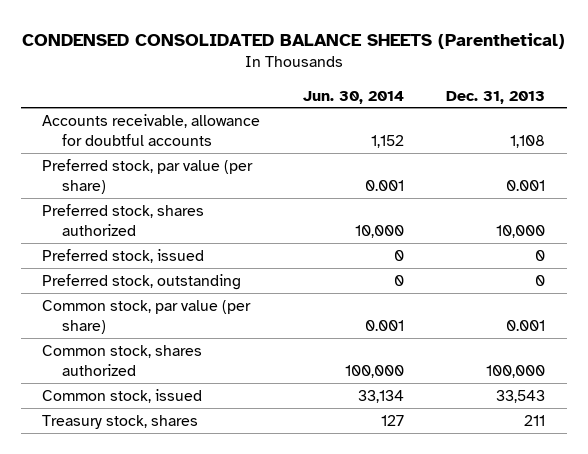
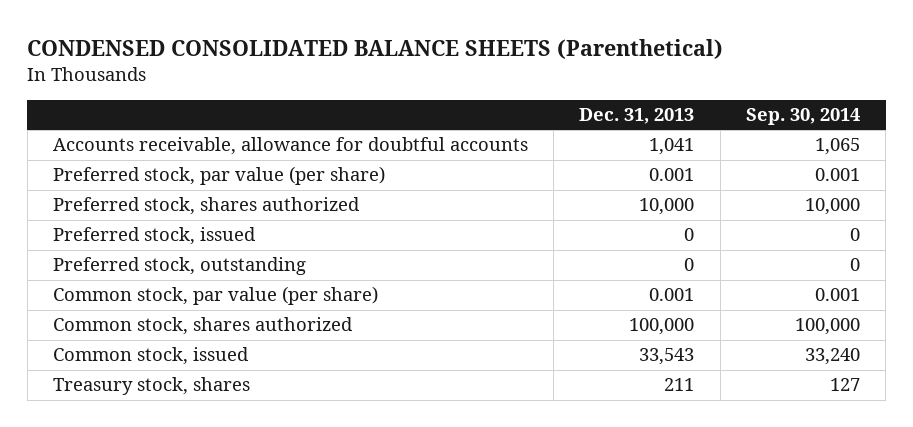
[302,90,404,104] Jun. 30, 2014 -> none
none -> [745,108,860,126] Sep. 30, 2014
[510,135,546,149] 1,108 -> [649,138,695,156] 1,041

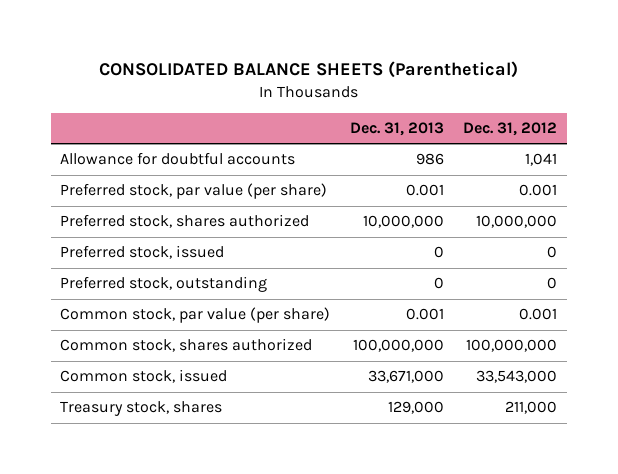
[27,38,724,59] CONDENSED CONSOLIDATED BALANCE SHEETS (Parenthetical) -> [98,61,518,79] CONSOLIDATED BALANCE SHEETS (Parenthetical)
[745,108,860,126] Sep. 30, 2014 -> none
none -> [463,121,558,136] Dec. 31, 2012
[52,137,528,156] Accounts receivable, allowance for doubtful accounts -> [60,152,296,166] Allowance for doubtful accounts
[649,138,695,156] 1,041 -> [415,153,444,166] 986
[639,198,695,216] 10,000 -> [362,215,444,229] 10,000,000
[629,318,695,336] 100,000 -> [352,339,444,353] 100,000,000
[639,348,695,366] 33,543 -> [367,370,444,384] 33,671,000
[664,378,695,392] 211 -> [387,401,444,415] 129,000

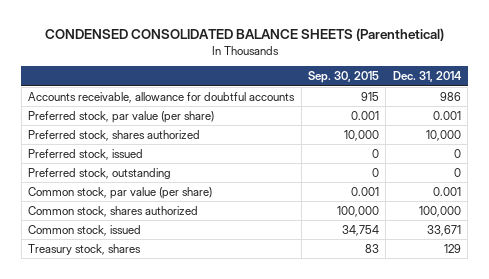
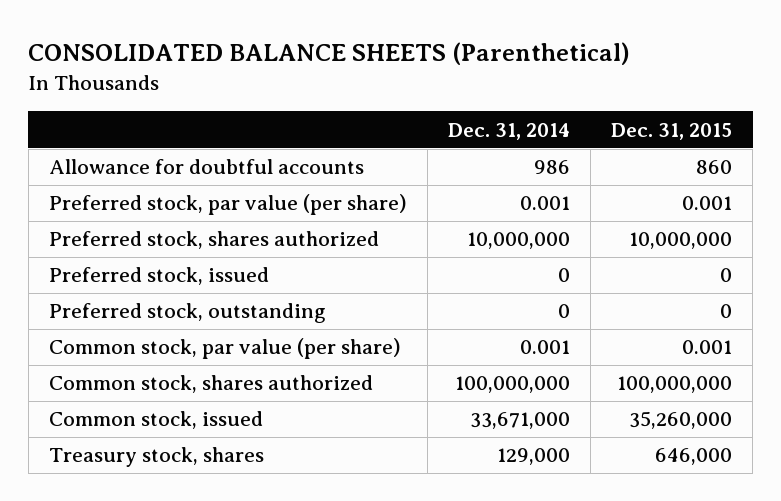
[44,28,444,42] CONDENSED CONSOLIDATED BALANCE SHEETS (Parenthetical) -> [28,42,631,66] CONSOLIDATED BALANCE SHEETS (Parenthetical)
[308,71,380,84] Sep. 30, 2015 -> none
none -> [611,122,733,140] Dec. 31, 2015
[28,91,296,103] Accounts receivable, allowance for doubtful accounts -> [48,159,364,175] Allowance for doubtful accounts
[425,129,461,141] 10,000 -> [467,232,571,250] 10,000,000
[418,205,461,217] 100,000 -> [455,376,571,394] 100,000,000
[426,224,461,236] 33,671 -> [470,412,571,430] 33,671,000
[443,243,461,253] 129 -> [497,448,571,466] 129,000

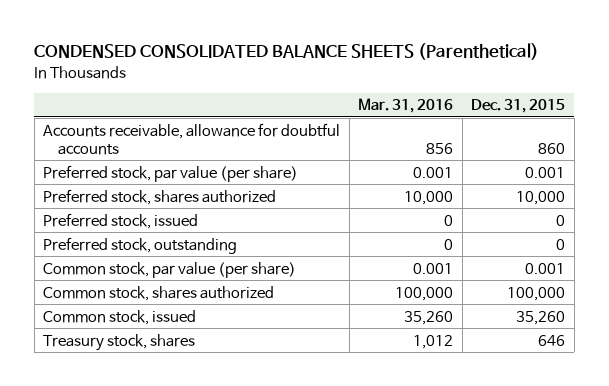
[28,42,631,66] CONSOLIDATED BALANCE SHEETS (Parenthetical) -> [34,43,540,61] CONDENSED CONSOLIDATED BALANCE SHEETS (Parenthetical)
[448,122,571,140] Dec. 31, 2014 -> none
none -> [358,98,454,114] Mar. 31, 2016
[48,159,364,175] Allowance for doubtful accounts -> [43,122,341,155] Accounts receivable, allowance for doubtful accounts
[629,232,733,250] 10,000,000 -> [516,190,566,205] 10,000
[617,376,733,394] 100,000,000 -> [507,286,566,301] 100,000
[629,411,733,430] 35,260,000 -> [516,310,566,325] 35,260
[655,448,733,466] 646,000 -> [538,334,566,346] 646

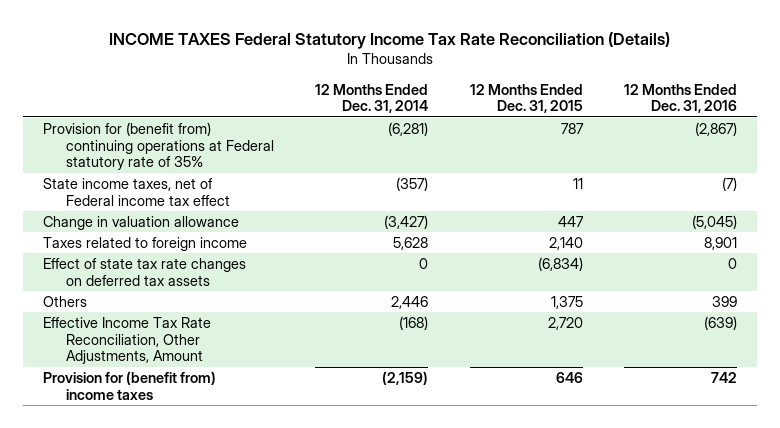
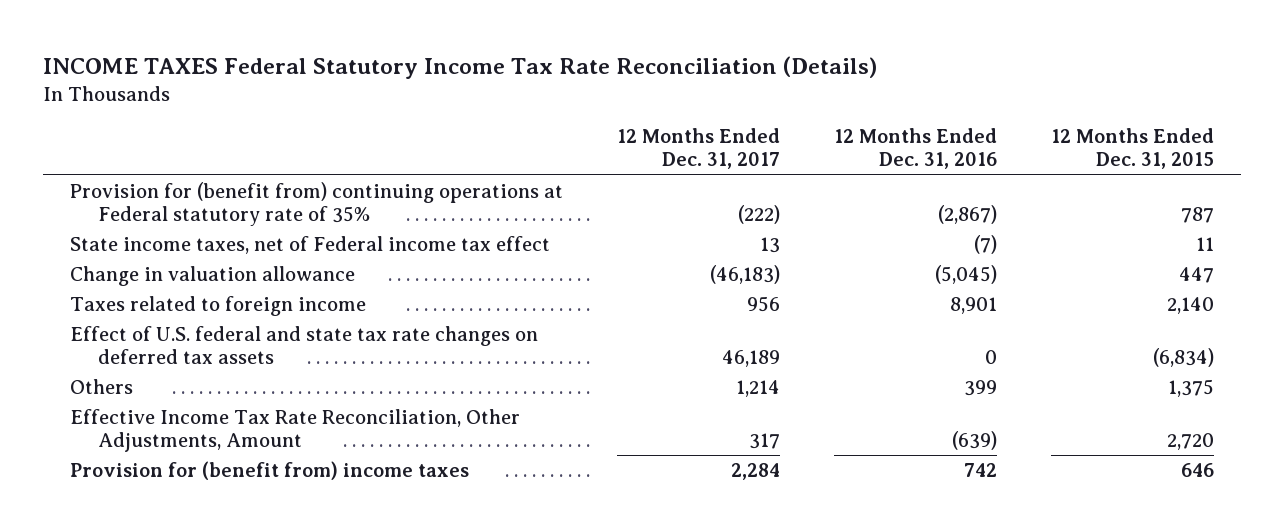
[315,83,429,114] 12 Months Ended Dec. 31, 2014 -> none
none -> [617,128,781,170] 12 Months Ended Dec. 31, 2017
[43,257,247,286] Effect of state tax rate changes on deferred tax assets -> [70,325,539,365] Effect of U.S. federal and state tax rate changes on deferred tax assets

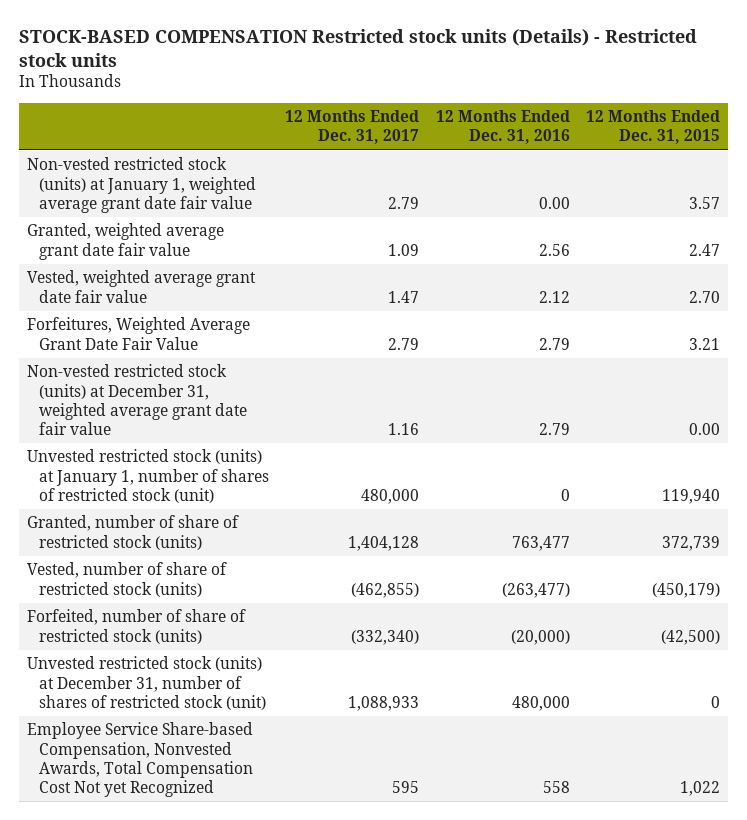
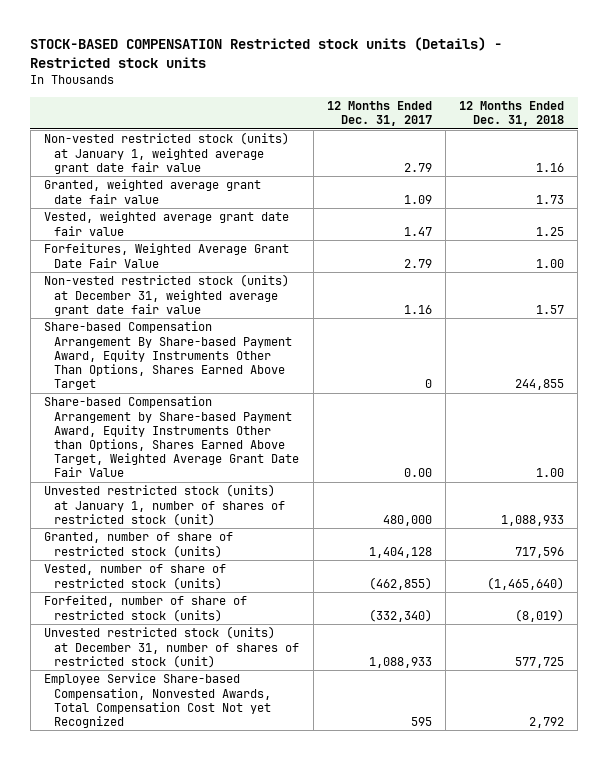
[435,110,570,145] 12 Months Ended Dec. 31, 2016 -> none
[585,110,720,145] 12 Months Ended Dec. 31, 2015 -> none
none -> [458,101,564,127] 12 Months Ended Dec. 31, 2018
none -> [43,321,293,390] Share-based Compensation Arrangement By Share-based Payment Award, Equity Instruments Other Than Options, Shares Earned Above Target
none -> [43,396,300,478] Share-based Compensation Arrangement by Share-based Payment Award, Equity Instruments Other than Options, Shares Earned Above Target, Weighted Average Grant Date Fair Value

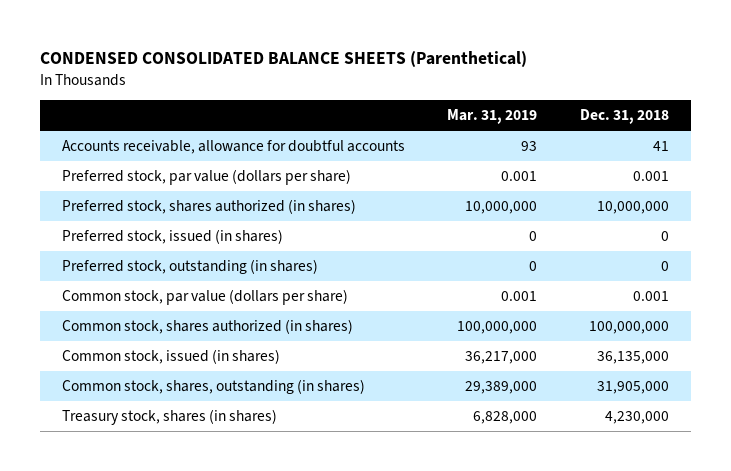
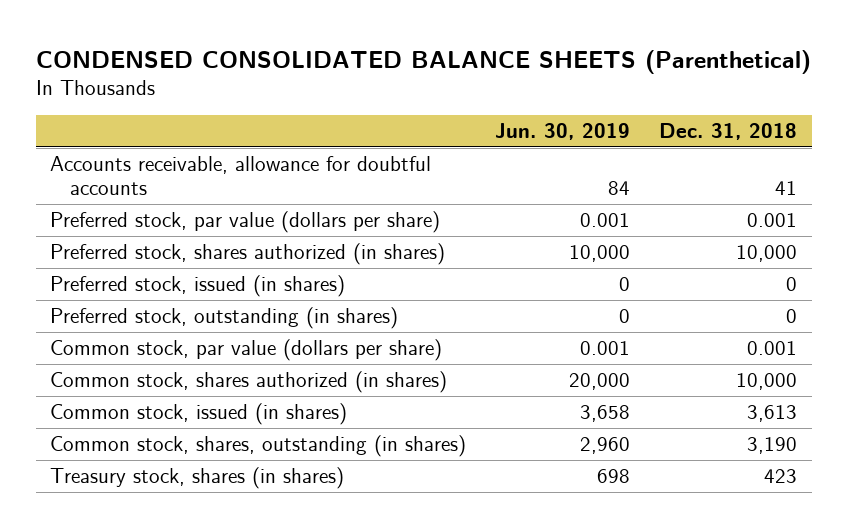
[447,109,538,125] Mar. 31, 2019 -> none
none -> [495,123,631,141] Jun. 30, 2019
[597,201,670,215] 10,000,000 -> [736,244,798,262] 10,000
[589,321,670,335] 100,000,000 -> [736,372,798,390] 10,000
[597,351,670,365] 36,135,000 -> [747,404,798,422] 3,613
[597,381,670,395] 31,905,000 -> [747,436,798,454] 3,190
[605,411,670,425] 4,230,000 -> [764,468,798,483] 423

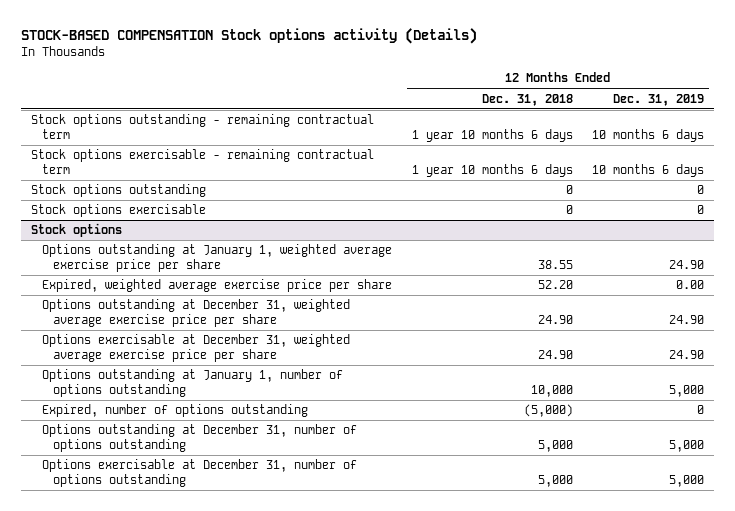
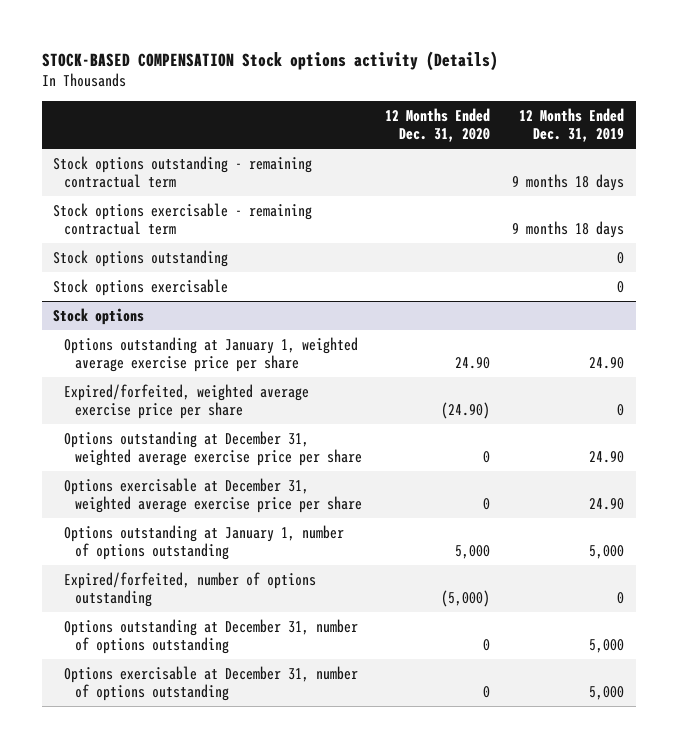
[481,93,573,106] Dec. 31, 2018 -> none
none -> [384,108,490,143] 12 Months Ended Dec. 31, 2020
[592,128,705,142] 10 months 6 days -> [512,173,625,191] 9 months 18 days
[592,163,705,177] 10 months 6 days -> [512,220,625,238] 9 months 18 days
[42,279,393,293] Expired, weighted average exercise price per share -> [64,383,310,419] Expired/forfeited, weighted average exercise price per share
[676,280,705,290] 0.00 -> [617,403,625,416] 0
[42,404,309,418] Expired, number of options outstanding -> [64,571,317,607] Expired/forfeited, number of options outstanding

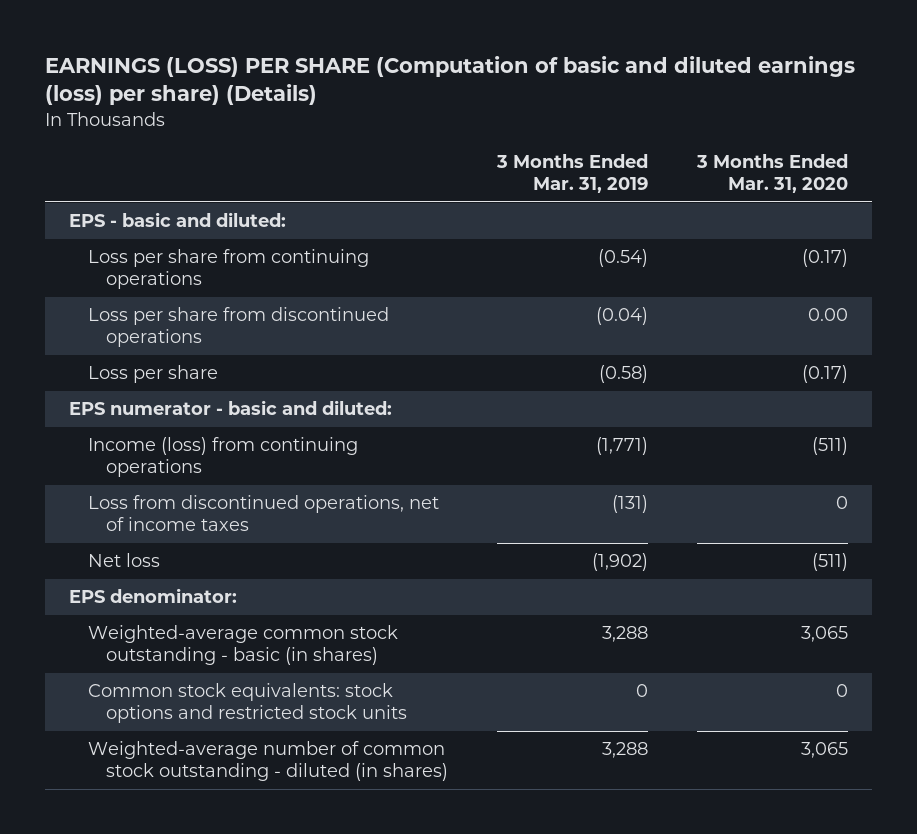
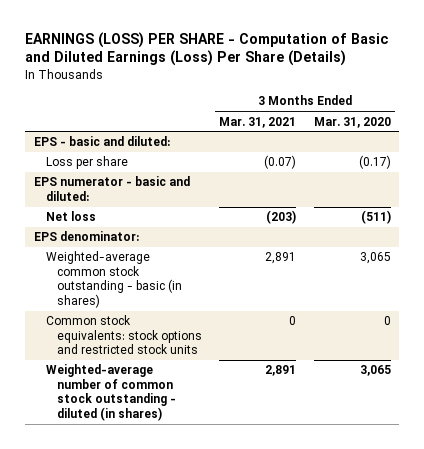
[44,56,855,106] EARNINGS (LOSS) PER SHARE (Computation of basic and diluted earnings (loss) per share) (Details) -> [25,31,389,67] EARNINGS (LOSS) PER SHARE - Computation of Basic and Diluted Earnings (Loss) Per Share (Details)
[495,154,648,194] 3 Months Ended Mar. 31, 2019 -> none
none -> [219,116,297,128] Mar. 31, 2021
[87,249,369,290] Loss per share from continuing operations -> none
[87,307,389,348] Loss per share from discontinued operations -> none
[87,437,358,478] Income (loss) from continuing operations -> none
[87,495,439,532] Loss from discontinued operations, net of income taxes -> none

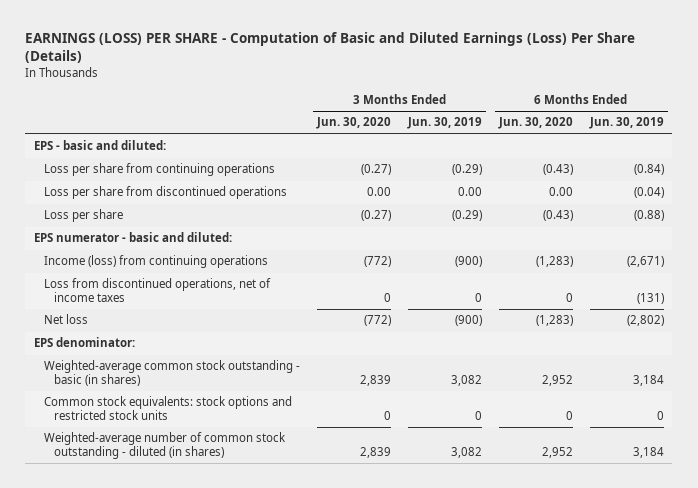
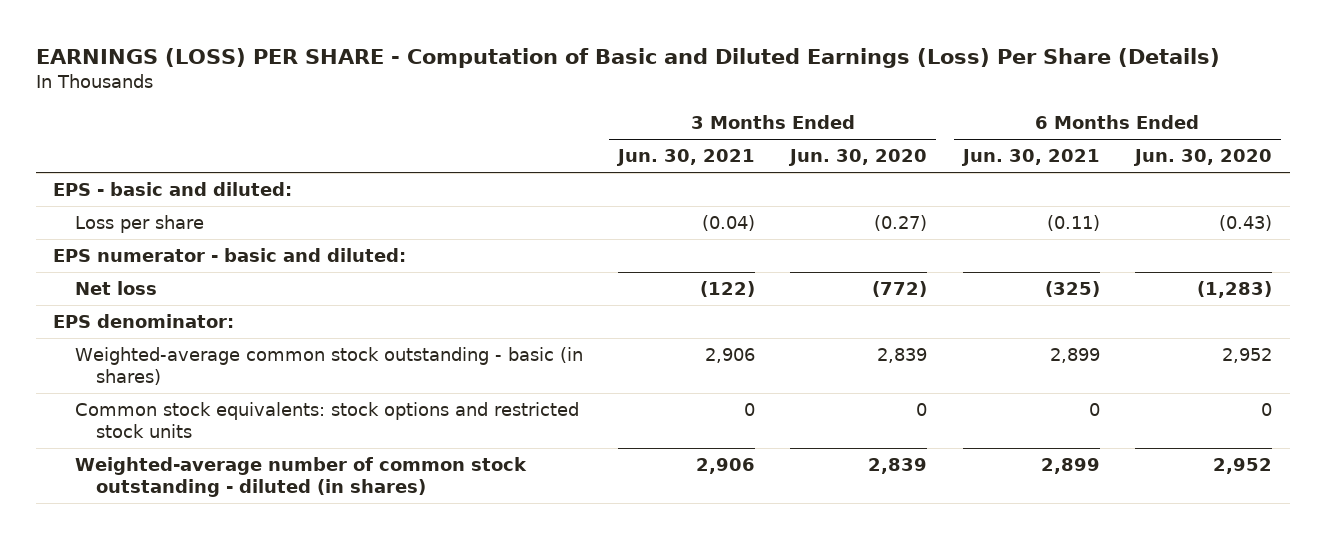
[407,117,483,130] Jun. 30, 2019 -> none
[588,117,664,130] Jun. 30, 2019 -> none
none -> [615,149,755,167] Jun. 30, 2021
none -> [960,149,1100,167] Jun. 30, 2021
[44,163,276,177] Loss per share from continuing operations -> none
[44,186,288,200] Loss per share from discontinued operations -> none
[44,255,269,269] Income (loss) from continuing operations -> none
[44,278,272,303] Loss from discontinued operations, net of income taxes -> none

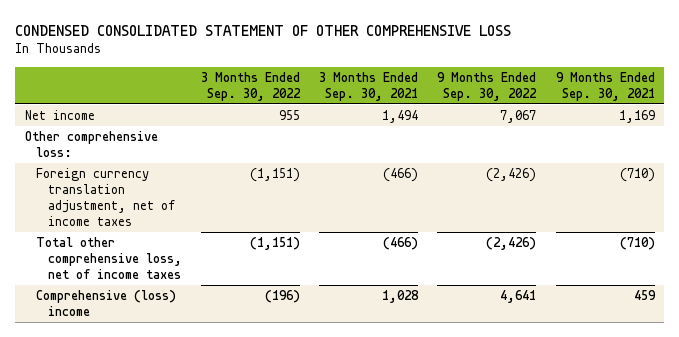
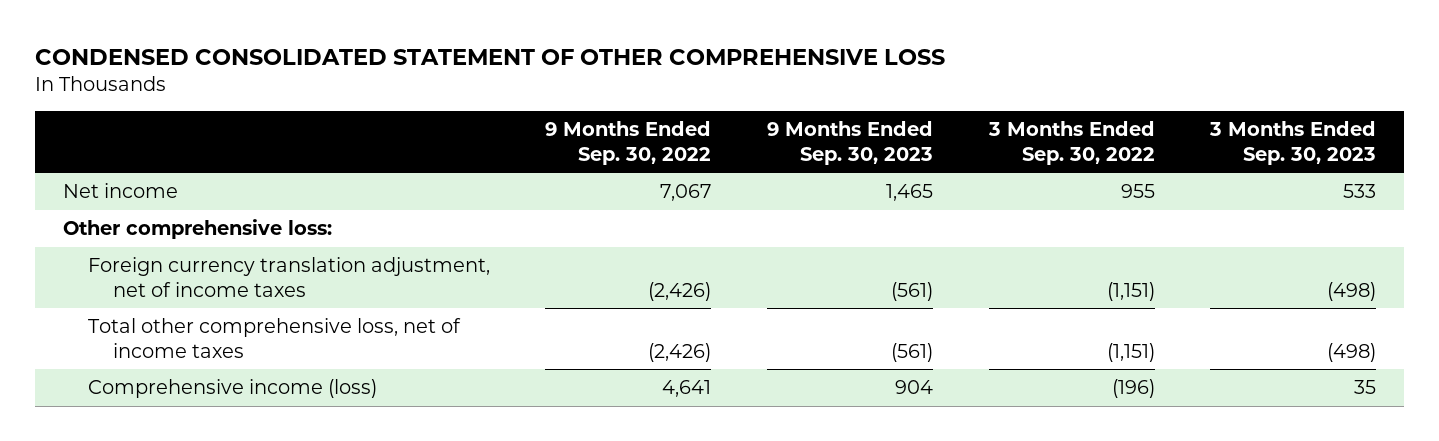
[319,71,419,101] 3 Months Ended Sep. 30, 2021 -> none
[555,71,655,101] 9 Months Ended Sep. 30, 2021 -> none
none -> [766,121,933,165] 9 Months Ended Sep. 30, 2023
none -> [1209,121,1377,165] 3 Months Ended Sep. 30, 2023
[36,290,177,317] Comprehensive (loss) income -> [87,379,377,399] Comprehensive income (loss)

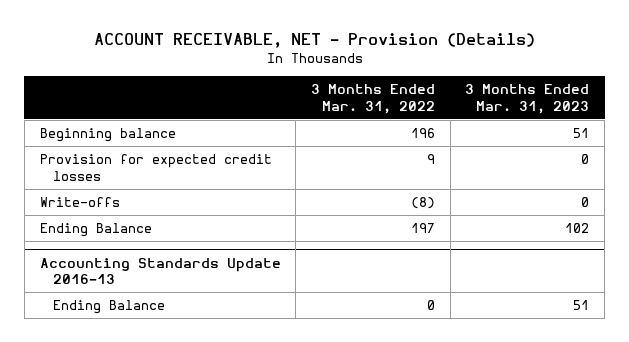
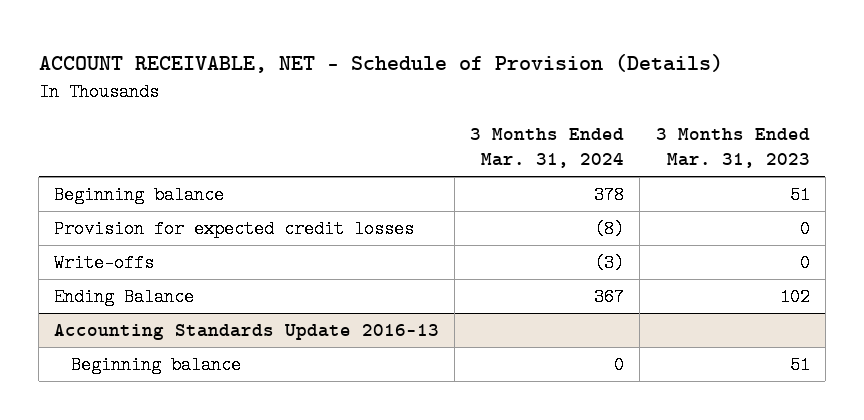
[93,32,535,48] ACCOUNT RECEIVABLE, NET - Provision (Details) -> [38,53,723,73] ACCOUNT RECEIVABLE, NET - Schedule of Provision (Details)
[311,83,436,114] 3 Months Ended Mar. 31, 2022 -> none
none -> [470,127,625,169] 3 Months Ended Mar. 31, 2024
[53,300,166,315] Ending Balance -> [70,356,241,375] Beginning balance

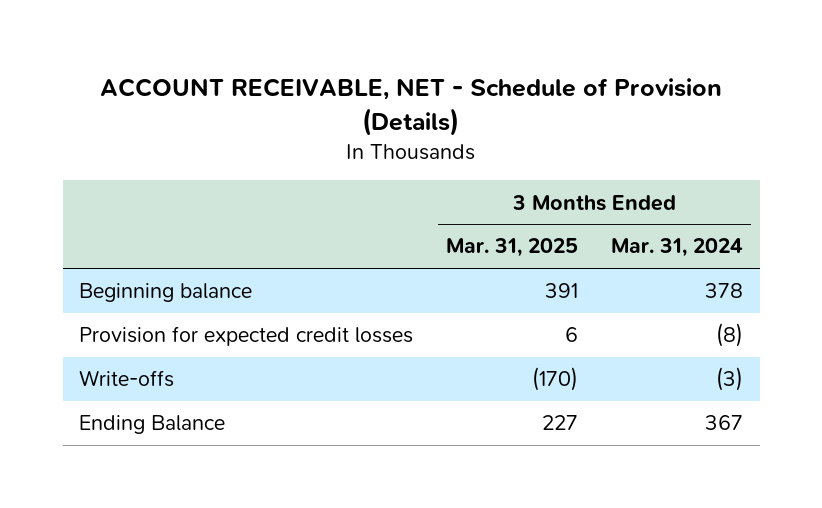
[655,127,810,169] 3 Months Ended Mar. 31, 2023 -> none
none -> [446,238,579,258] Mar. 31, 2025
[54,324,440,341] Accounting Standards Update 2016-13 -> none
[70,356,241,375] Beginning balance -> none

